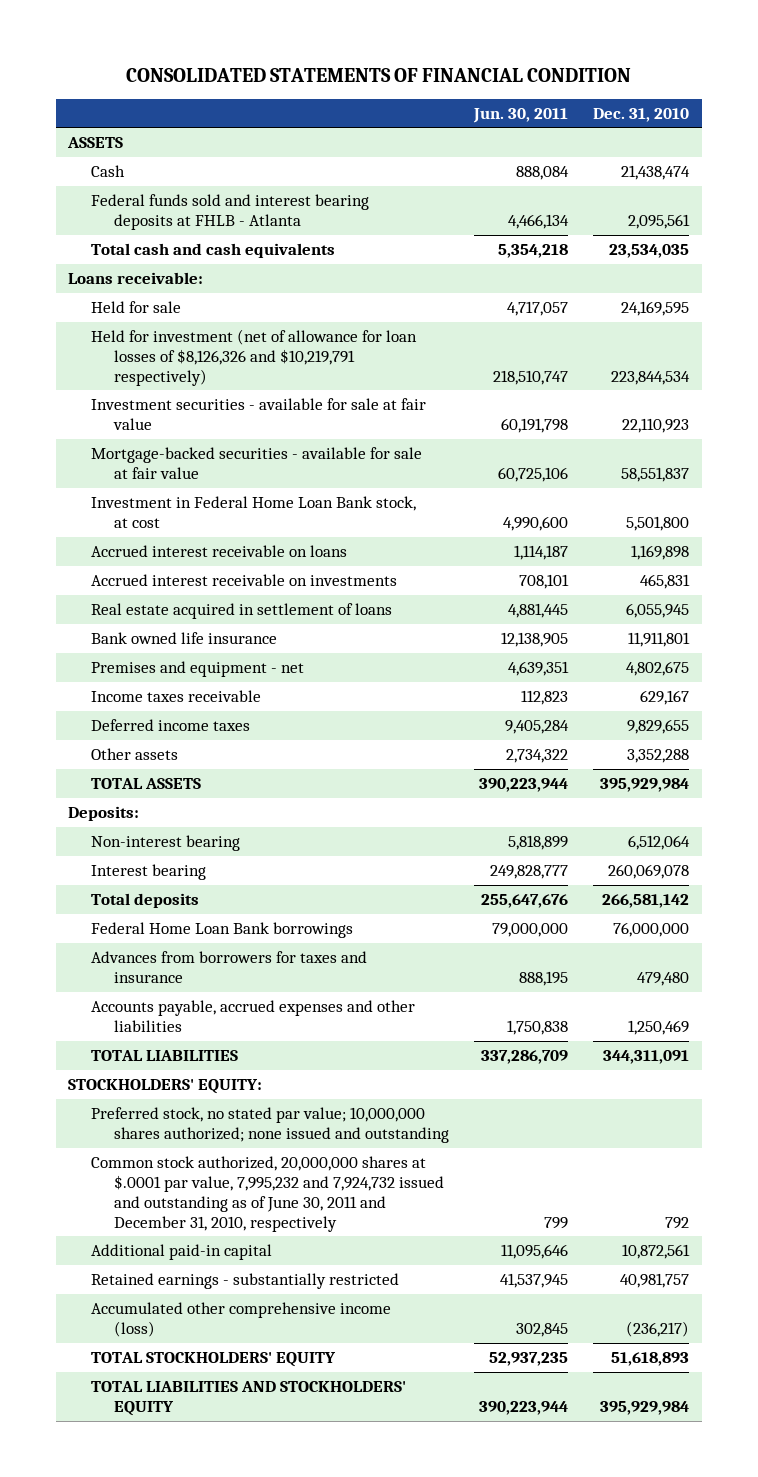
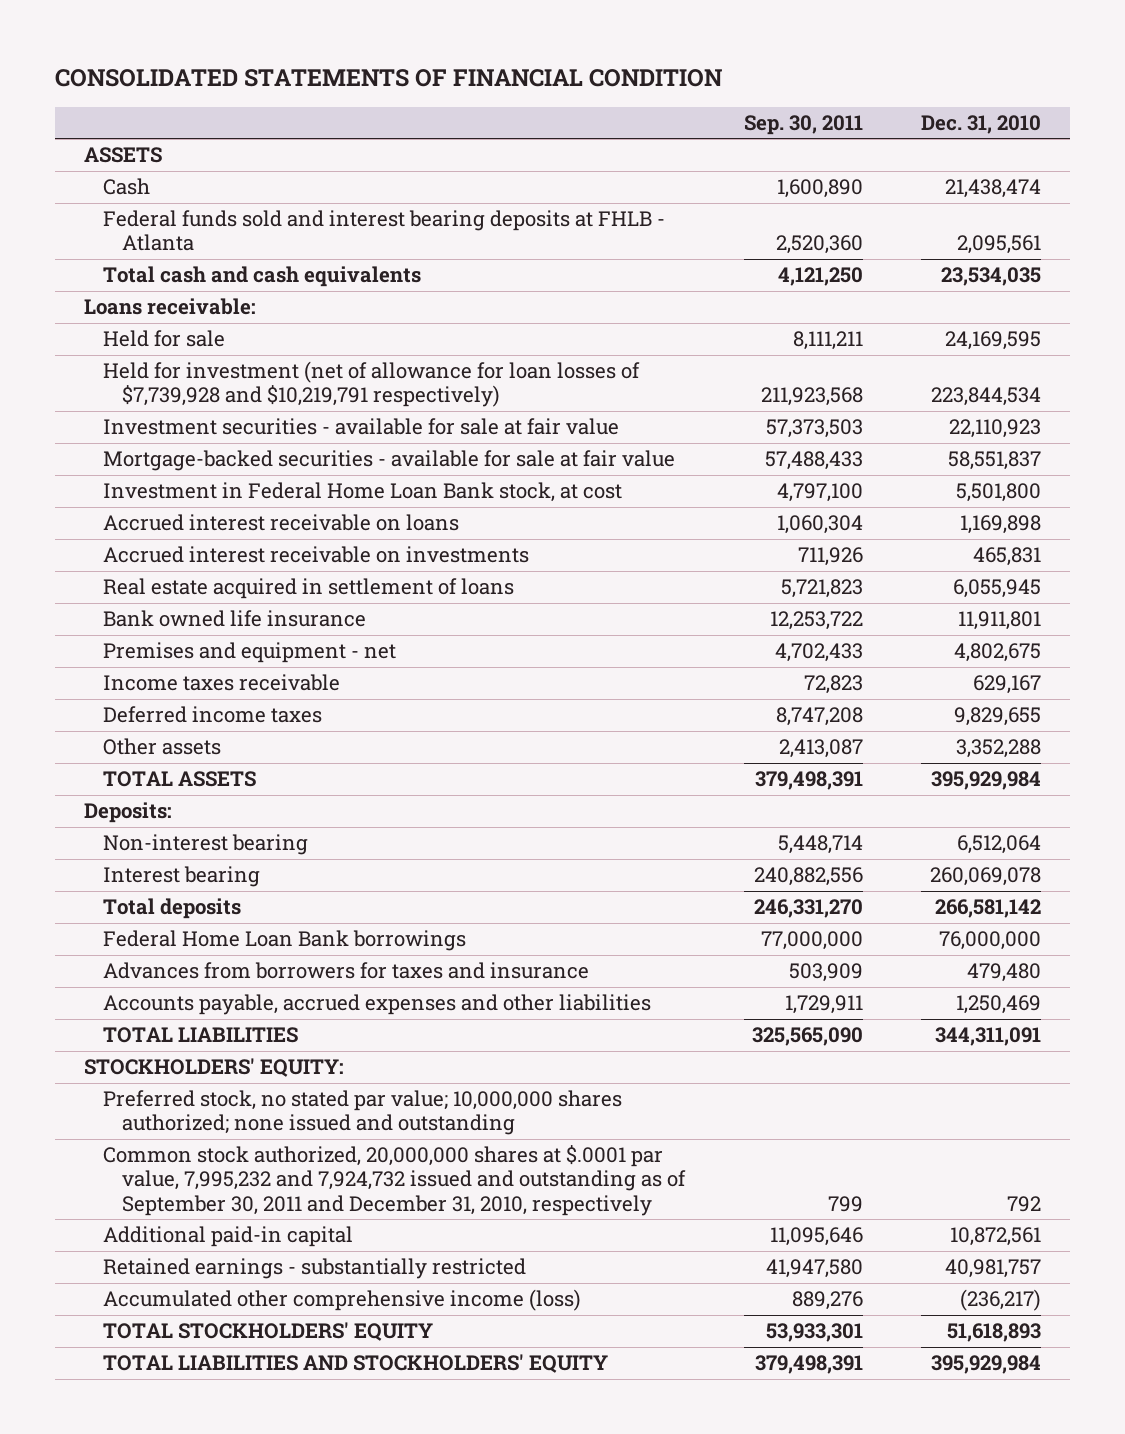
[472,107,568,123] Jun. 30, 2011 -> none
none -> [743,114,863,135] Sep. 30, 2011
[90,329,417,386] Held for investment (net of allowance for loan losses of $8,126,326 and $10,219,791 respectively) -> [102,361,640,408] Held for investment (net of allowance for loan losses of $7,739,928 and $10,219,791 respectively)
[90,1156,444,1232] Common stock authorized, 20,000,000 shares at $.0001 par value, 7,995,232 and 7,924,732 issued and outstanding as of June 30, 2011 and December 31, 2010, respectively -> [102,1145,687,1216] Common stock authorized, 20,000,000 shares at $.0001 par value, 7,995,232 and 7,924,732 issued and outstanding as of September 30, 2011 and December 31, 2010, respectively

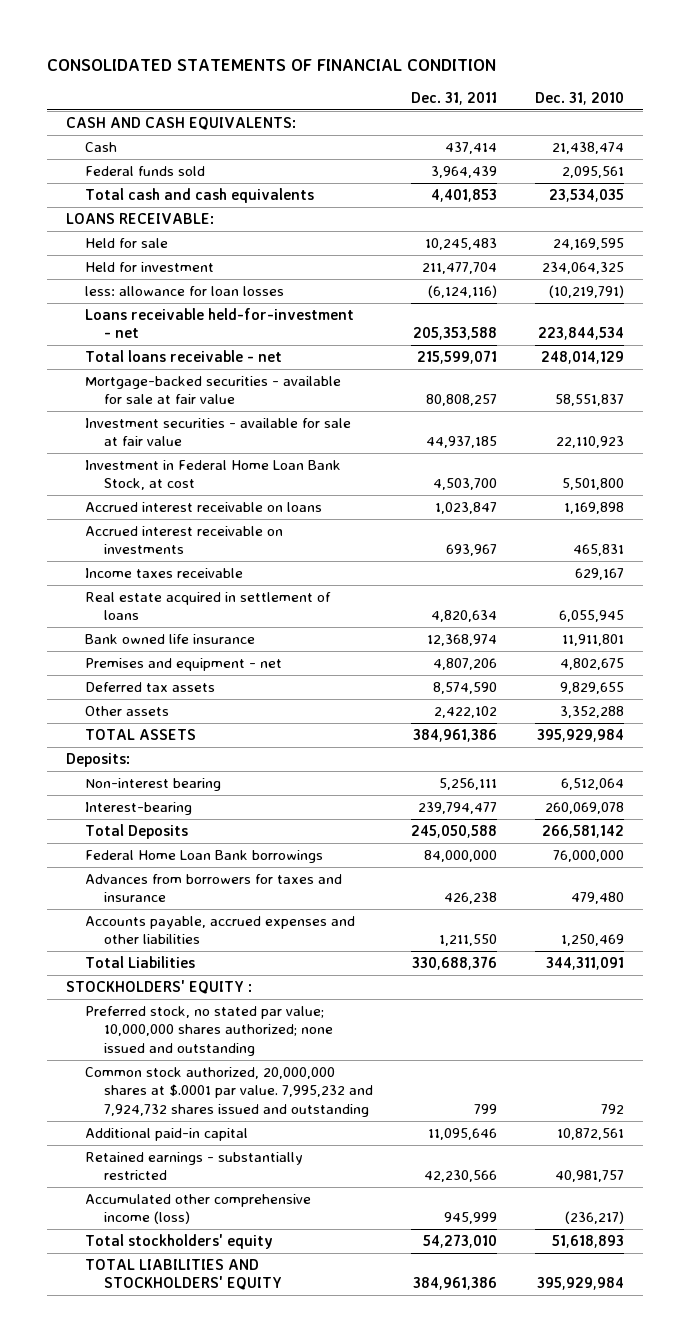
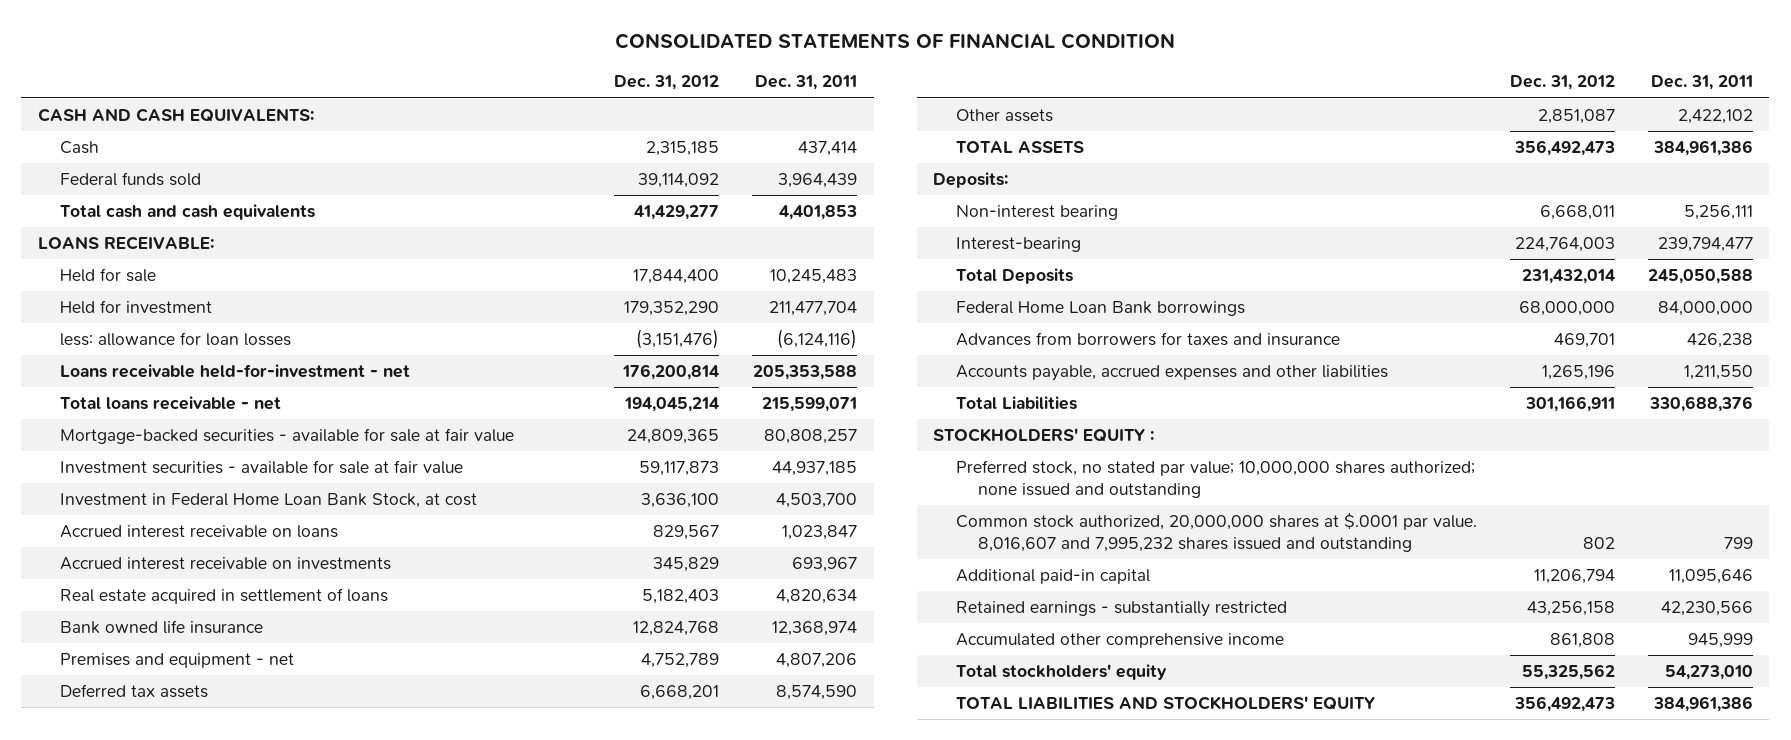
[534,91,624,105] Dec. 31, 2010 -> none
none -> [614,75,720,91] Dec. 31, 2012
[85,568,244,579] Income taxes receivable -> none
[85,1067,374,1117] Common stock authorized, 20,000,000 shares at $.0001 par value. 7,995,232 and 7,924,732 shares issued and outstanding -> [955,512,1477,552] Common stock authorized, 20,000,000 shares at $.0001 par value. 8,016,607 and 7,995,232 shares issued and outstanding
[85,1194,312,1225] Accumulated other comprehensive income (loss) -> [955,632,1284,648] Accumulated other comprehensive income

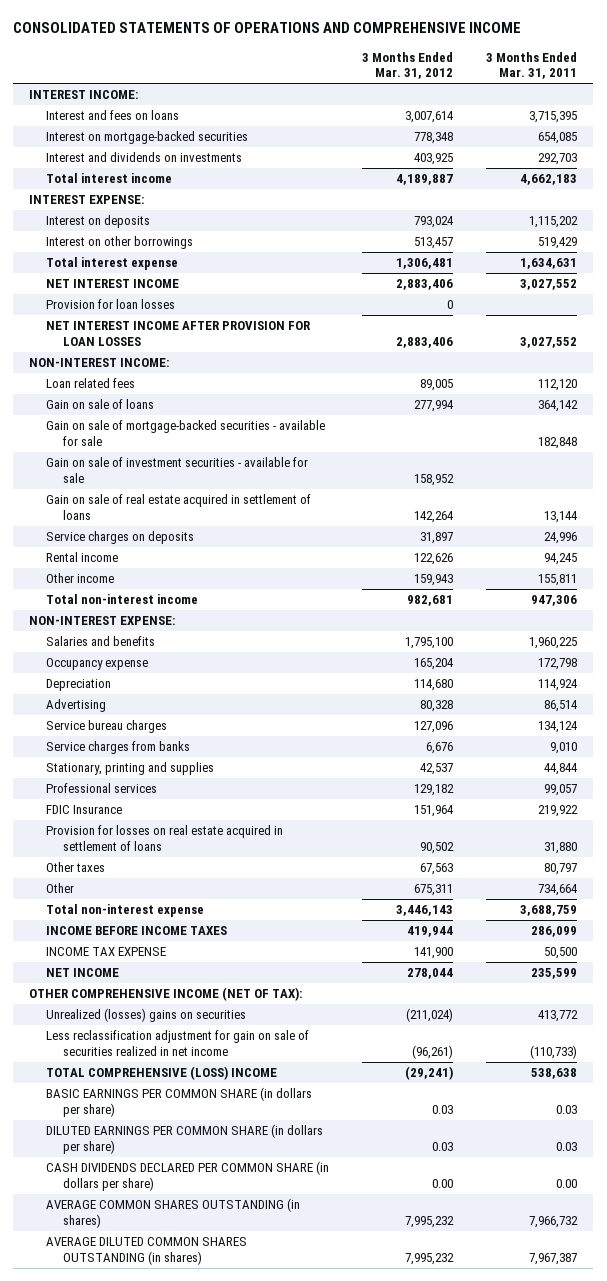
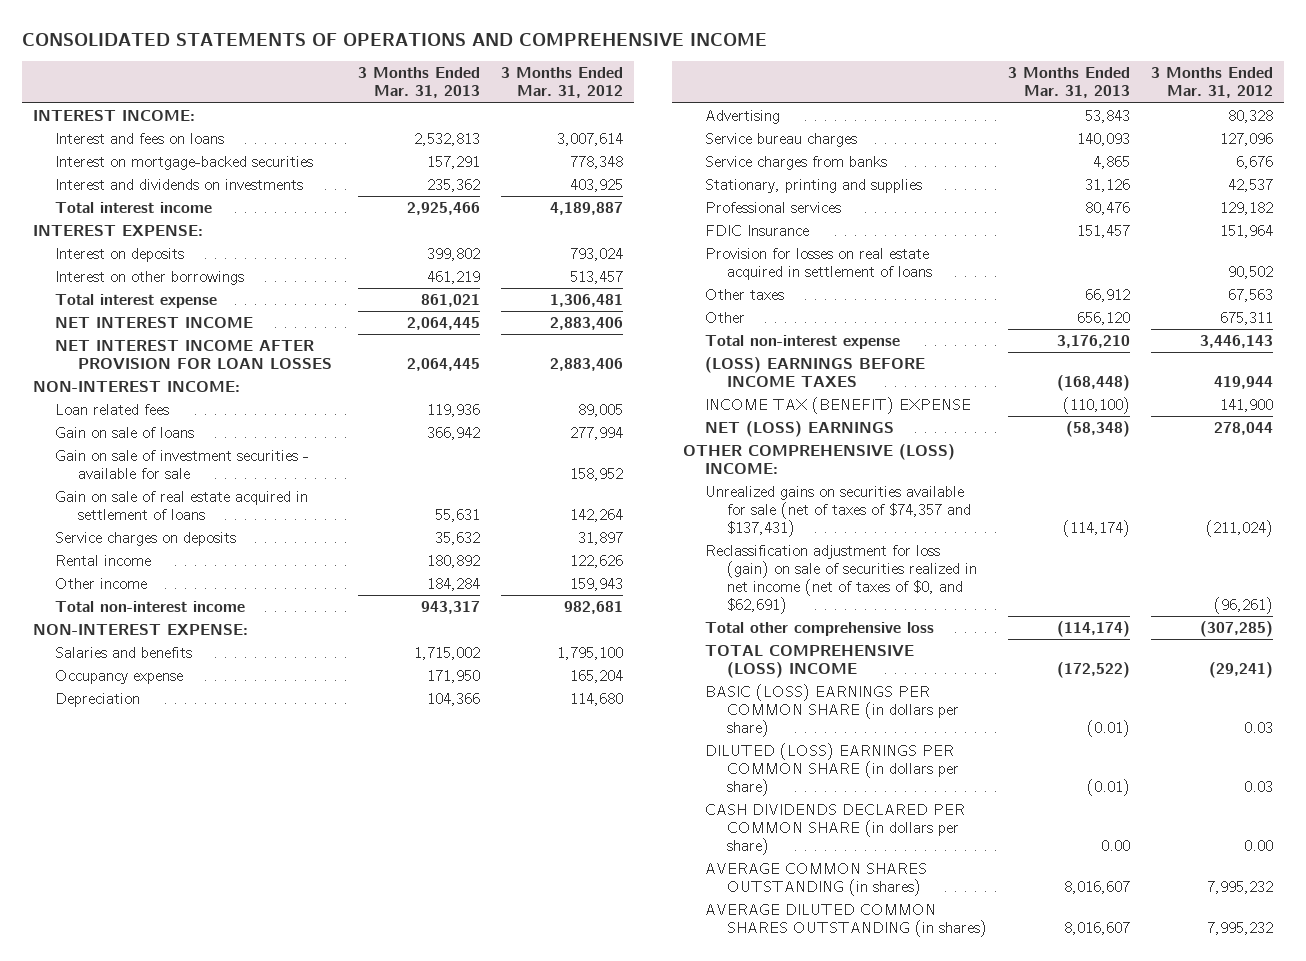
[486,51,578,80] 3 Months Ended Mar. 31, 2011 -> none
none -> [358,67,481,99] 3 Months Ended Mar. 31, 2013
[46,299,176,310] Provision for loan losses -> none
[46,420,326,447] Gain on sale of mortgage-backed securities - available for sale -> none
[46,926,228,936] INCOME BEFORE INCOME TAXES -> [704,356,925,387] (LOSS) EARNINGS BEFORE INCOME TAXES
[46,947,167,957] INCOME TAX EXPENSE -> [704,396,971,414] INCOME TAX (BENEFIT) EXPENSE
[46,968,120,978] NET INCOME -> [704,420,894,437] NET (LOSS) EARNINGS
[29,987,303,1002] OTHER COMPREHENSIVE INCOME (NET OF TAX): -> [682,443,955,474] OTHER COMPREHENSIVE (LOSS) INCOME:
[46,1008,247,1023] Unrealized (losses) gains on securities -> [704,485,972,537] Unrealized gains on securities available for sale (net of taxes of $74,357 and $137,431)
[46,1030,310,1057] Less reclassification adjustment for gain on sale of securities realized in net income -> [704,544,978,614] Reclassification adjustment for loss (gain) on sale of securities realized in net income (net of taxes of $0, and $62,691)
none -> [704,621,934,636] Total other comprehensive loss
[46,1087,313,1118] BASIC EARNINGS PER COMMON SHARE (in dollars per share) -> [704,683,960,737] BASIC (LOSS) EARNINGS PER COMMON SHARE (in dollars per share)
[46,1124,324,1155] DILUTED EARNINGS PER COMMON SHARE (in dollars per share) -> [704,742,960,796] DILUTED (LOSS) EARNINGS PER COMMON SHARE (in dollars per share)

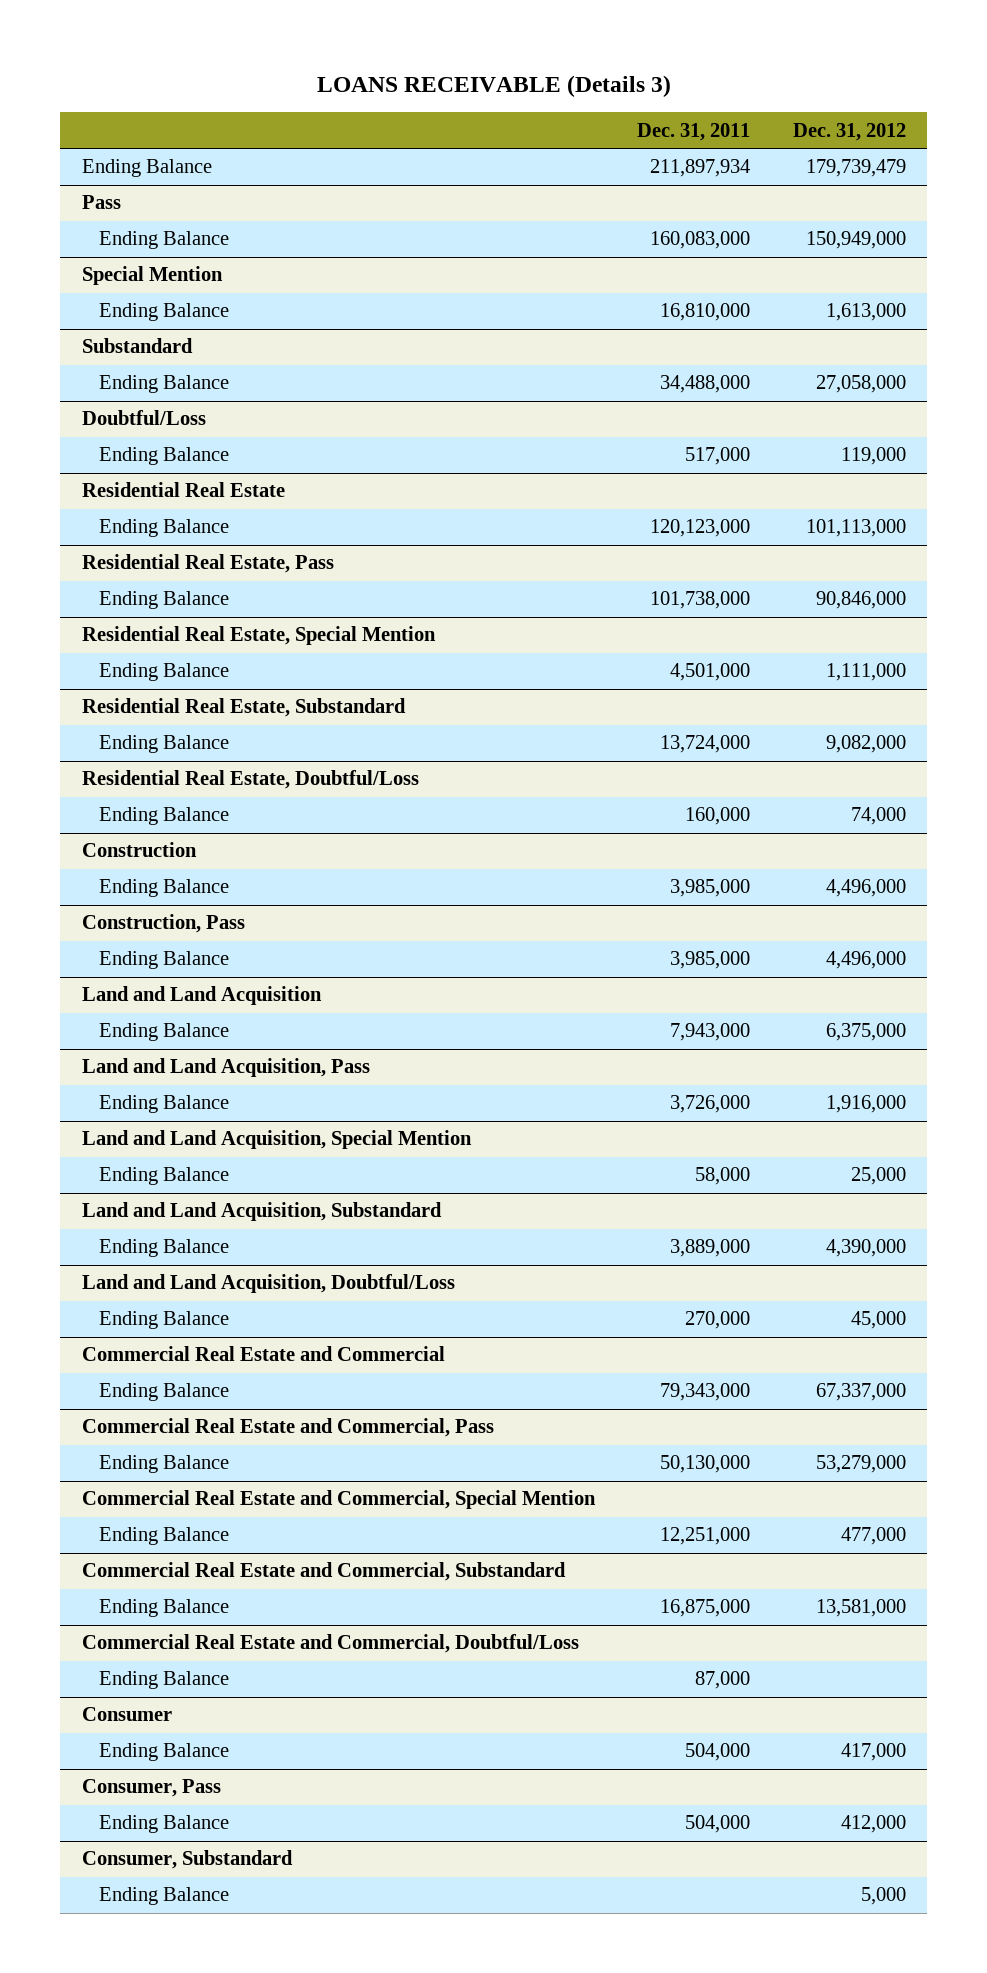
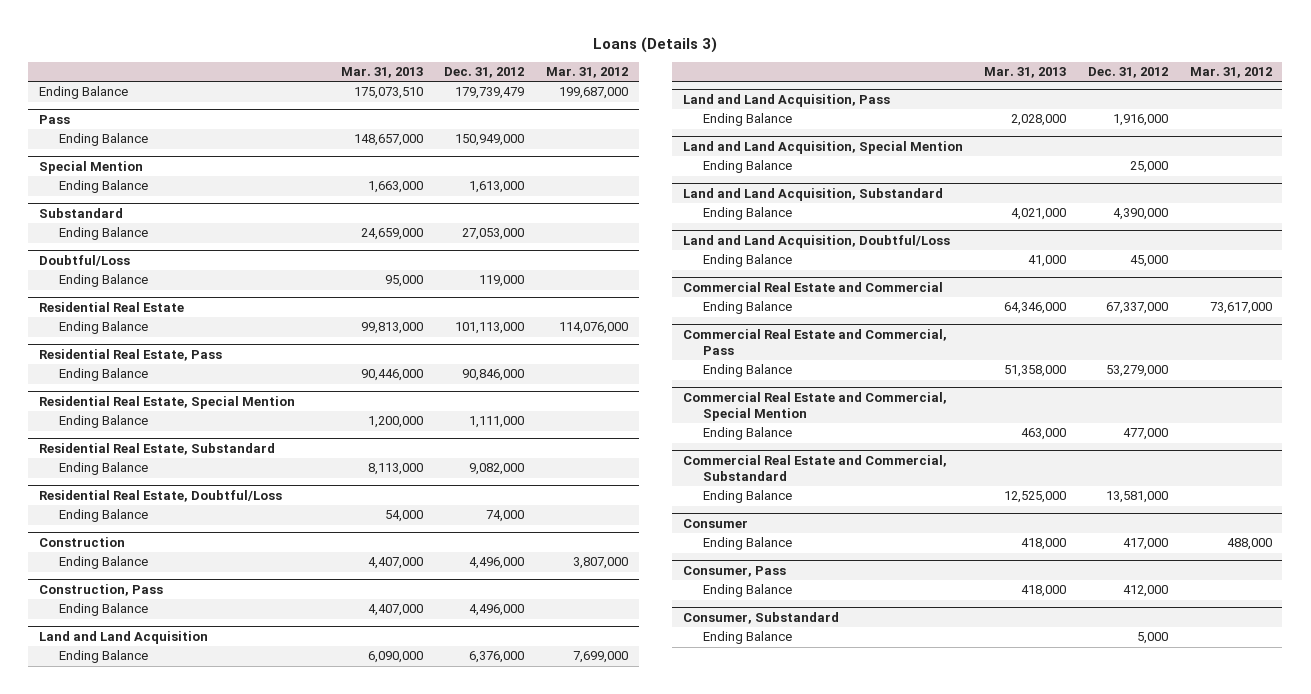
[316,74,671,97] LOANS RECEIVABLE (Details 3) -> [593,36,718,53] Loans (Details 3)
[637,122,751,141] Dec. 31, 2011 -> none
none -> [340,67,423,79] Mar. 31, 2013
none -> [545,67,628,79] Mar. 31, 2012
[815,375,906,394] 27,058,000 -> [462,228,525,241] 27,053,000
[825,1023,906,1042] 6,375,000 -> [469,651,525,664] 6,376,000
[81,1634,579,1654] Commercial Real Estate and Commercial, Doubtful/Loss -> none
[98,1671,229,1690] Ending Balance -> none

